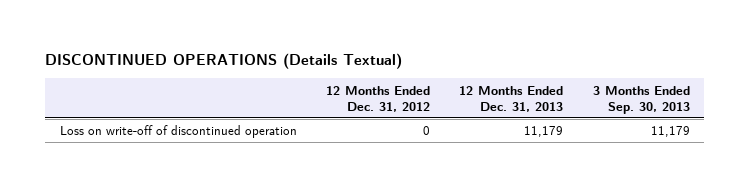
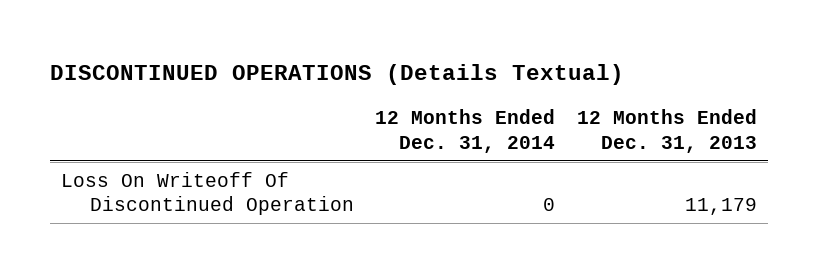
[325,85,430,112] 12 Months Ended Dec. 31, 2012 -> none
[592,85,690,114] 3 Months Ended Sep. 30, 2013 -> none
none -> [375,109,556,154] 12 Months Ended Dec. 31, 2014
[59,125,297,139] Loss on write-off of discontinued operation -> [60,171,354,216] Loss On Writeoff Of Discontinued Operation

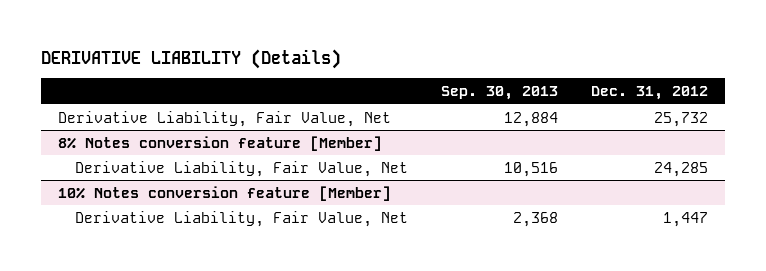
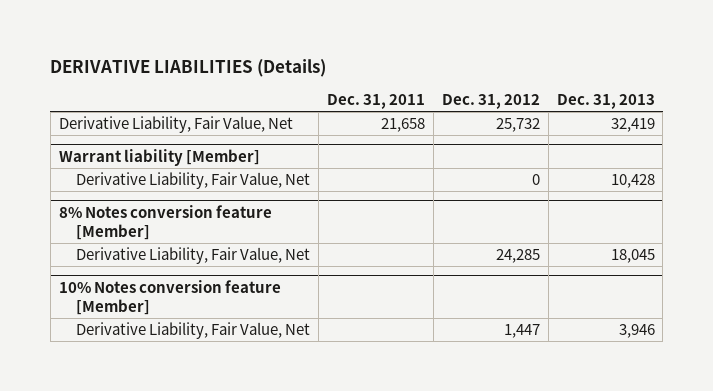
[41,48,342,69] DERIVATIVE LIABILITY (Details) -> [50,59,327,78] DERIVATIVE LIABILITIES (Details)
[440,86,558,101] Sep. 30, 2013 -> none
none -> [326,93,425,109] Dec. 31, 2011
none -> [556,93,655,109] Dec. 31, 2013
none -> [58,148,260,166] Warrant liability [Member]
none -> [75,171,310,189] Derivative Liability, Fair Value, Net

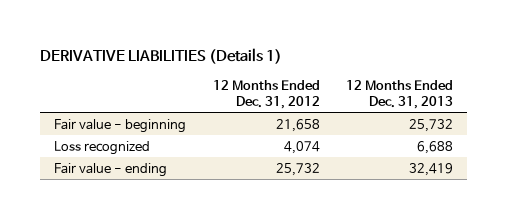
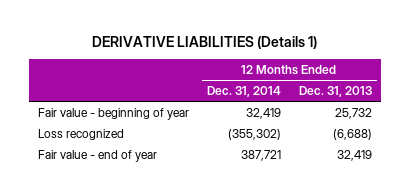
[212,79,320,109] 12 Months Ended Dec. 31, 2012 -> none
none -> [206,86,281,98] Dec. 31, 2014
[53,118,186,133] Fair value - beginning -> [37,107,189,120] Fair value - beginning of year
[417,140,454,154] 6,688 -> [333,128,373,140] (6,688)
[53,162,167,177] Fair value - ending -> [37,149,157,162] Fair value - end of year

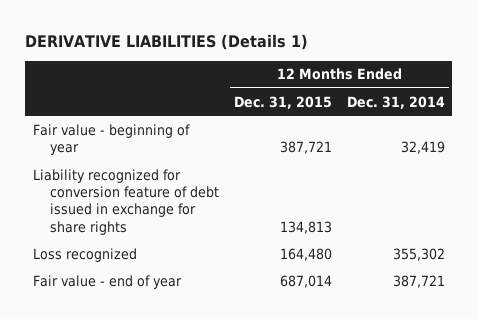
[299,86,373,98] Dec. 31, 2013 -> none
none -> [234,95,333,109] Dec. 31, 2015
none -> [32,168,220,235] Liability recognized for conversion feature of debt issued in exchange for share rights
[227,128,281,140] (355,302) -> [393,247,446,261] 355,302

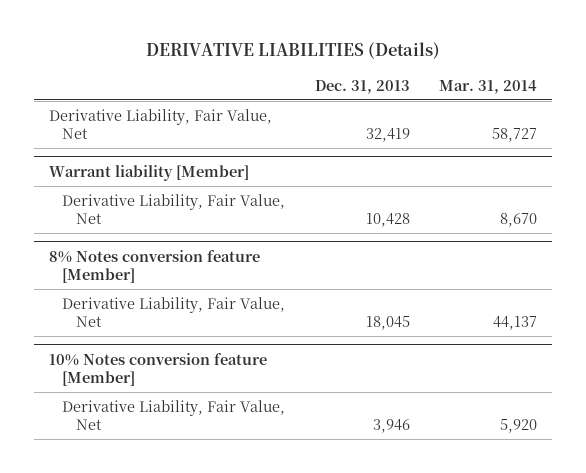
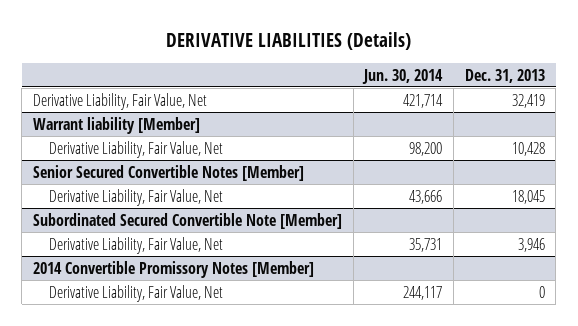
[438,79,537,94] Mar. 31, 2014 -> none
none -> [362,68,444,84] Jun. 30, 2014
[48,249,260,283] 8% Notes conversion feature [Member] -> none
none -> [32,164,304,181] Senior Secured Convertible Notes [Member]
[48,352,267,386] 10% Notes conversion feature [Member] -> none
none -> [32,212,342,229] Subordinated Secured Convertible Note [Member]
none -> [32,260,314,278] 2014 Convertible Promissory Notes [Member]
none -> [48,284,223,302] Derivative Liability, Fair Value, Net

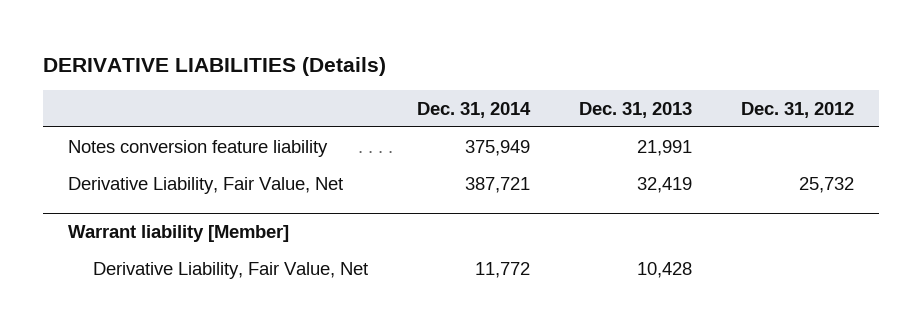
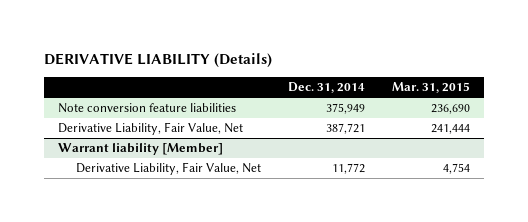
[43,56,387,76] DERIVATIVE LIABILITIES (Details) -> [44,53,273,69] DERIVATIVE LIABILITY (Details)
[579,101,693,118] Dec. 31, 2013 -> none
[741,101,855,118] Dec. 31, 2012 -> none
none -> [392,82,471,94] Mar. 31, 2015
[68,139,329,157] Notes conversion feature liability -> [57,103,236,114] Note conversion feature liabilities

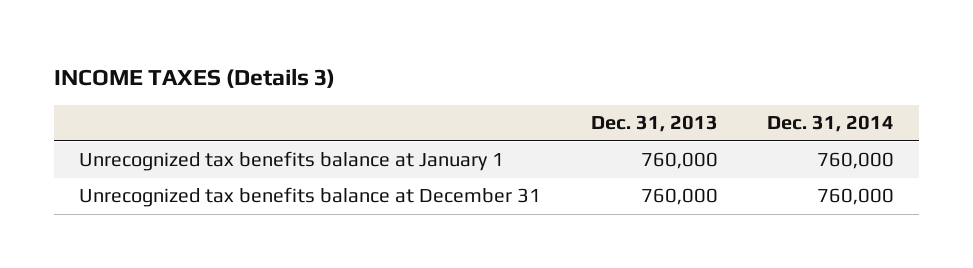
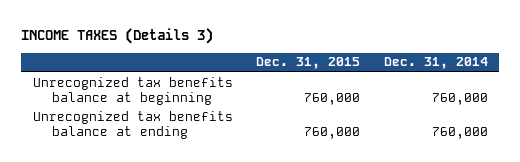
[590,115,718,133] Dec. 31, 2013 -> none
none -> [256,57,361,70] Dec. 31, 2015
[78,151,504,172] Unrecognized tax benefits balance at January 1 -> [32,76,233,106] Unrecognized tax benefits balance at beginning
[78,187,541,208] Unrecognized tax benefits balance at December 31 -> [32,110,233,140] Unrecognized tax benefits balance at ending

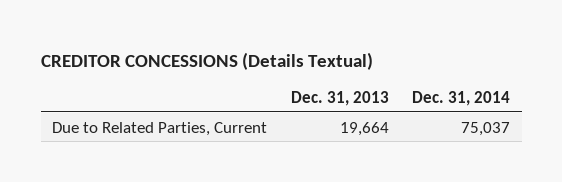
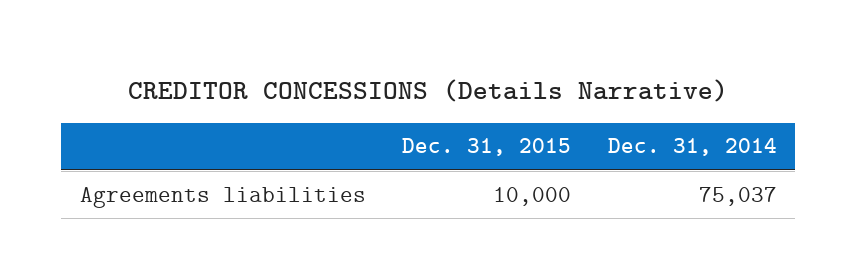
[40,51,373,70] CREDITOR CONCESSIONS (Details Textual) -> [128,78,729,102] CREDITOR CONCESSIONS (Details Narrative)
[290,90,389,106] Dec. 31, 2013 -> none
none -> [402,138,572,157] Dec. 31, 2015
[52,121,268,136] Due to Related Parties, Current -> [79,186,366,208] Agreements liabilities

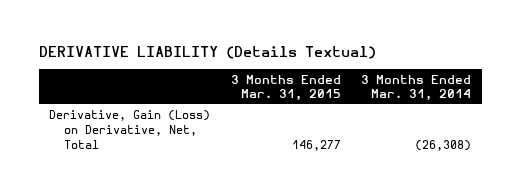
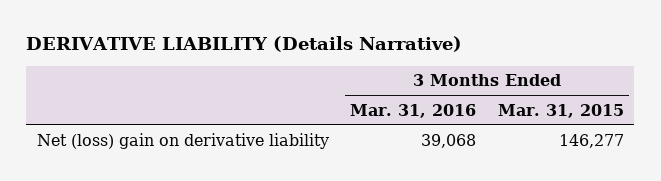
[39,46,377,60] DERIVATIVE LIABILITY (Details Textual) -> [26,36,463,53] DERIVATIVE LIABILITY (Details Narrative)
[361,74,472,102] 3 Months Ended Mar. 31, 2014 -> none
none -> [350,103,477,118] Mar. 31, 2016
[49,110,211,150] Derivative, Gain (Loss) on Derivative, Net, Total -> [36,133,329,150] Net (loss) gain on derivative liability

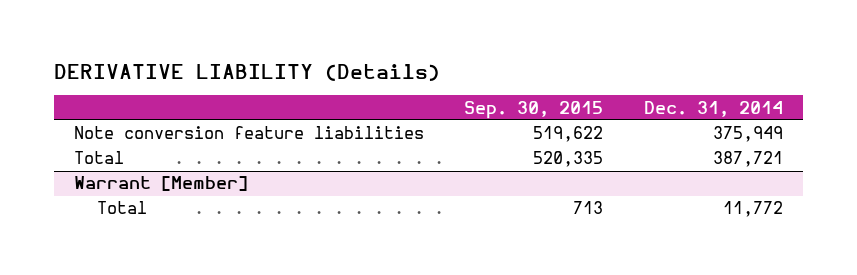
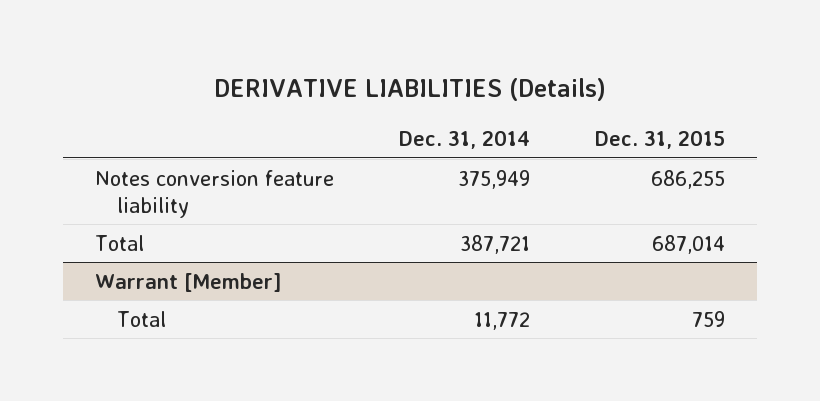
[53,64,440,82] DERIVATIVE LIABILITY (Details) -> [214,78,607,102] DERIVATIVE LIABILITIES (Details)
[464,100,604,119] Sep. 30, 2015 -> none
none -> [594,129,725,149] Dec. 31, 2015
[73,126,424,140] Note conversion feature liabilities -> [95,169,335,218] Notes conversion feature liability

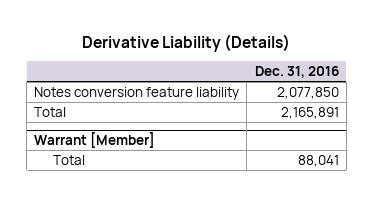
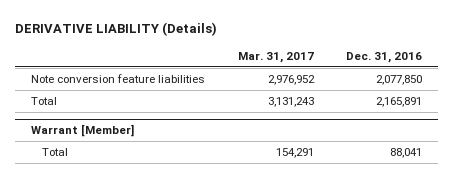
[82,33,291,52] Derivative Liability (Details) -> [15,21,218,36] DERIVATIVE LIABILITY (Details)
none -> [237,51,314,63] Mar. 31, 2017
[34,86,240,100] Notes conversion feature liability -> [31,74,206,84] Note conversion feature liabilities

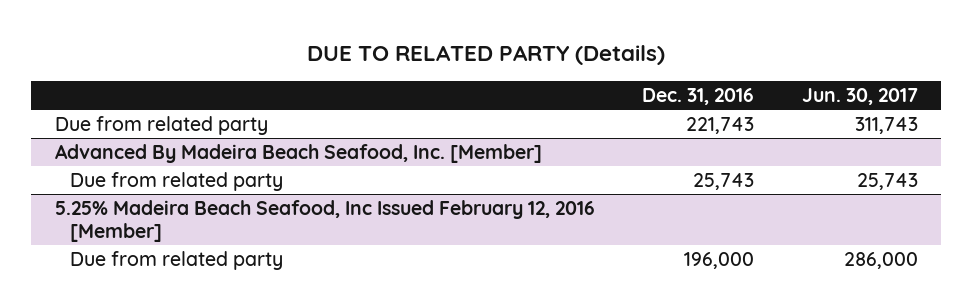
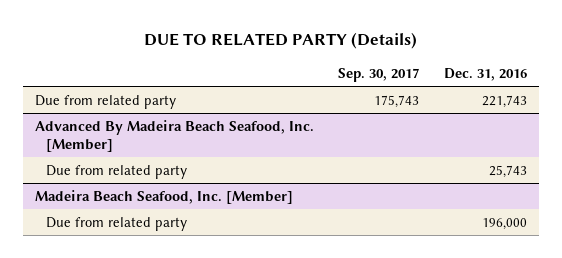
[801,88,918,106] Jun. 30, 2017 -> none
none -> [338,67,420,82] Sep. 30, 2017
[54,200,595,243] 5.25% Madeira Beach Seafood, Inc Issued February 12, 2016 [Member] -> [34,189,293,204] Madeira Beach Seafood, Inc. [Member]

